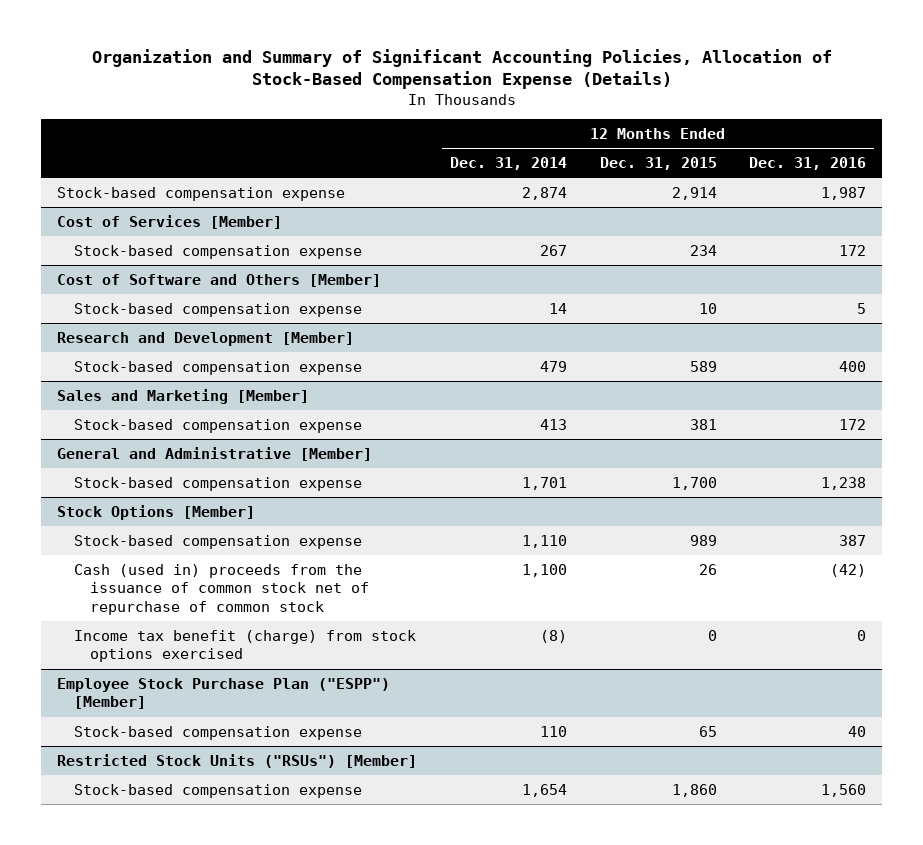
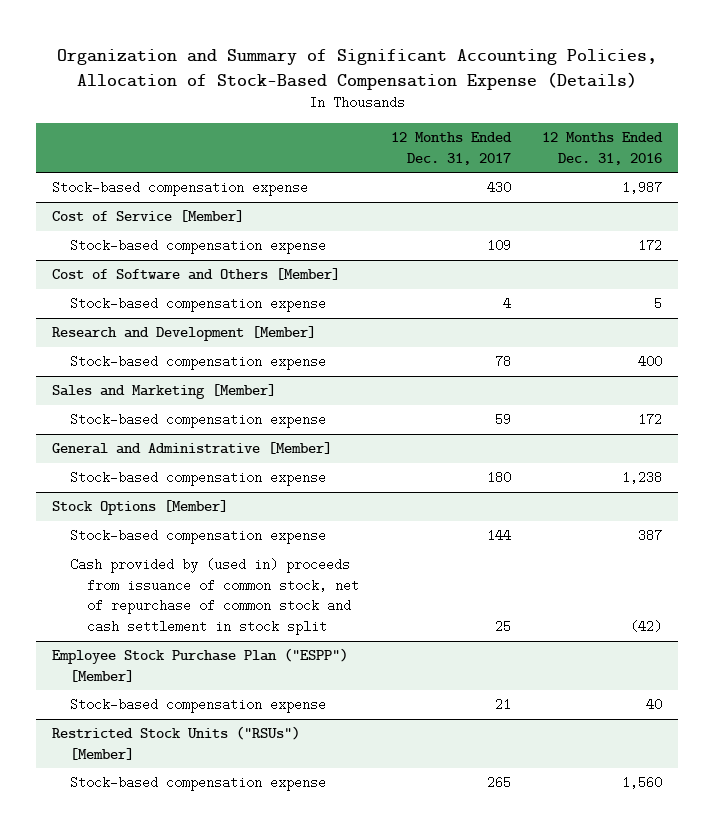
[449,156,567,170] Dec. 31, 2014 -> none
[599,156,717,170] Dec. 31, 2015 -> none
none -> [390,132,512,165] 12 Months Ended Dec. 31, 2017
[57,214,283,229] Cost of Services [Member] -> [52,210,245,223] Cost of Service [Member]
[73,629,416,663] Income tax benefit (charge) from stock options exercised -> none
[73,563,370,615] Cash (used in) proceeds from the issuance of common stock net of repurchase of common stock -> [69,558,360,636] Cash provided by (used in) proceeds from issuance of common stock, net of repurchase of common stock and cash settlement in stock split

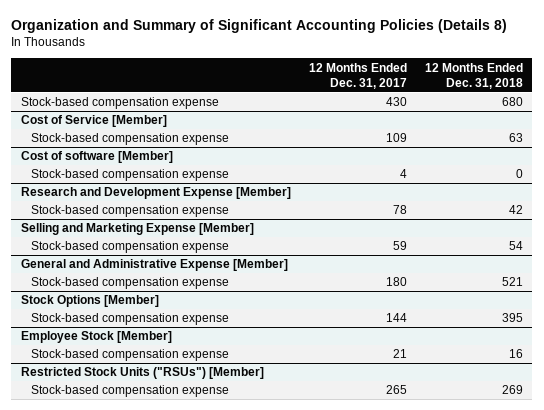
[57,49,658,90] Organization and Summary of Significant Accounting Policies, Allocation of Stock-Based Compensation Expense (Details) -> [11,19,508,34] Organization and Summary of Significant Accounting Policies (Details 8)
[542,132,664,165] 12 Months Ended Dec. 31, 2016 -> none
none -> [425,62,524,89] 12 Months Ended Dec. 31, 2018
[52,268,341,281] Cost of Software and Others [Member] -> [20,151,173,164] Cost of software [Member]
[52,326,317,342] Research and Development [Member] -> [20,187,291,200] Research and Development Expense [Member]
[52,384,277,400] Sales and Marketing [Member] -> [20,223,254,236] Selling and Marketing Expense [Member]
[52,442,333,455] General and Administrative [Member] -> [20,259,288,272] General and Administrative Expense [Member]
[69,558,360,636] Cash provided by (used in) proceeds from issuance of common stock, net of repurchase of common stock and cash settlement in stock split -> none
[52,648,349,682] Employee Stock Purchase Plan ("ESPP") [Member] -> [20,331,172,344] Employee Stock [Member]

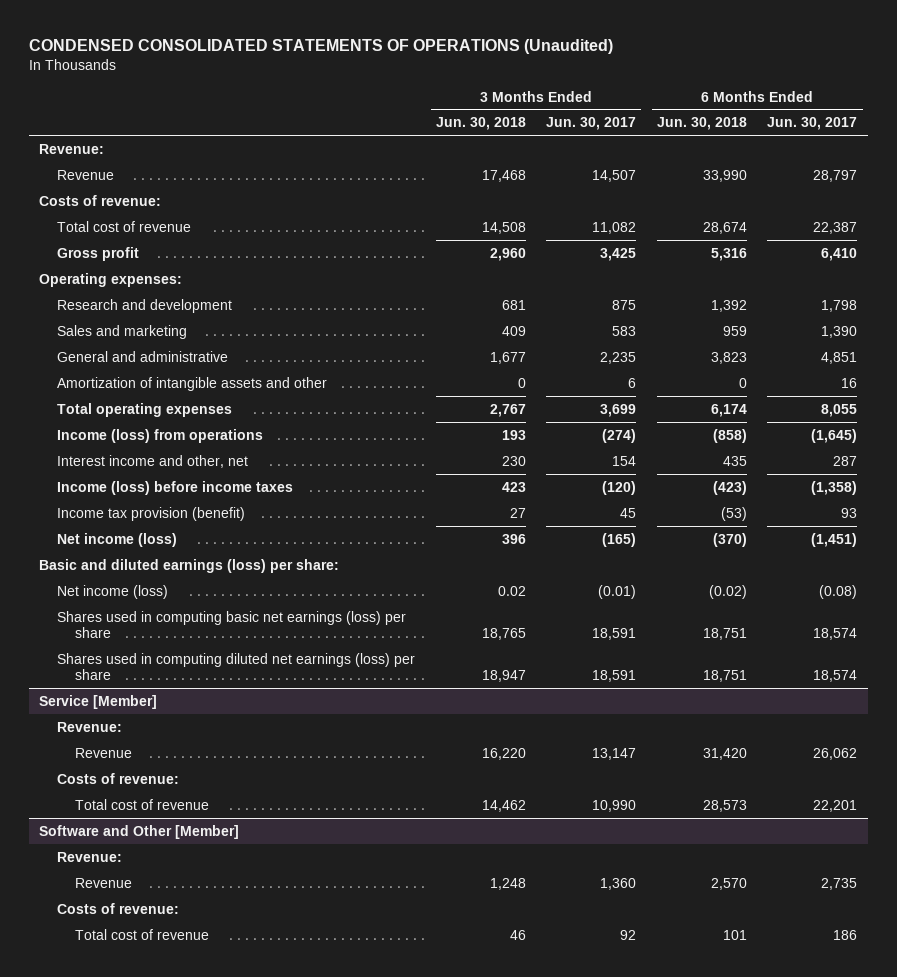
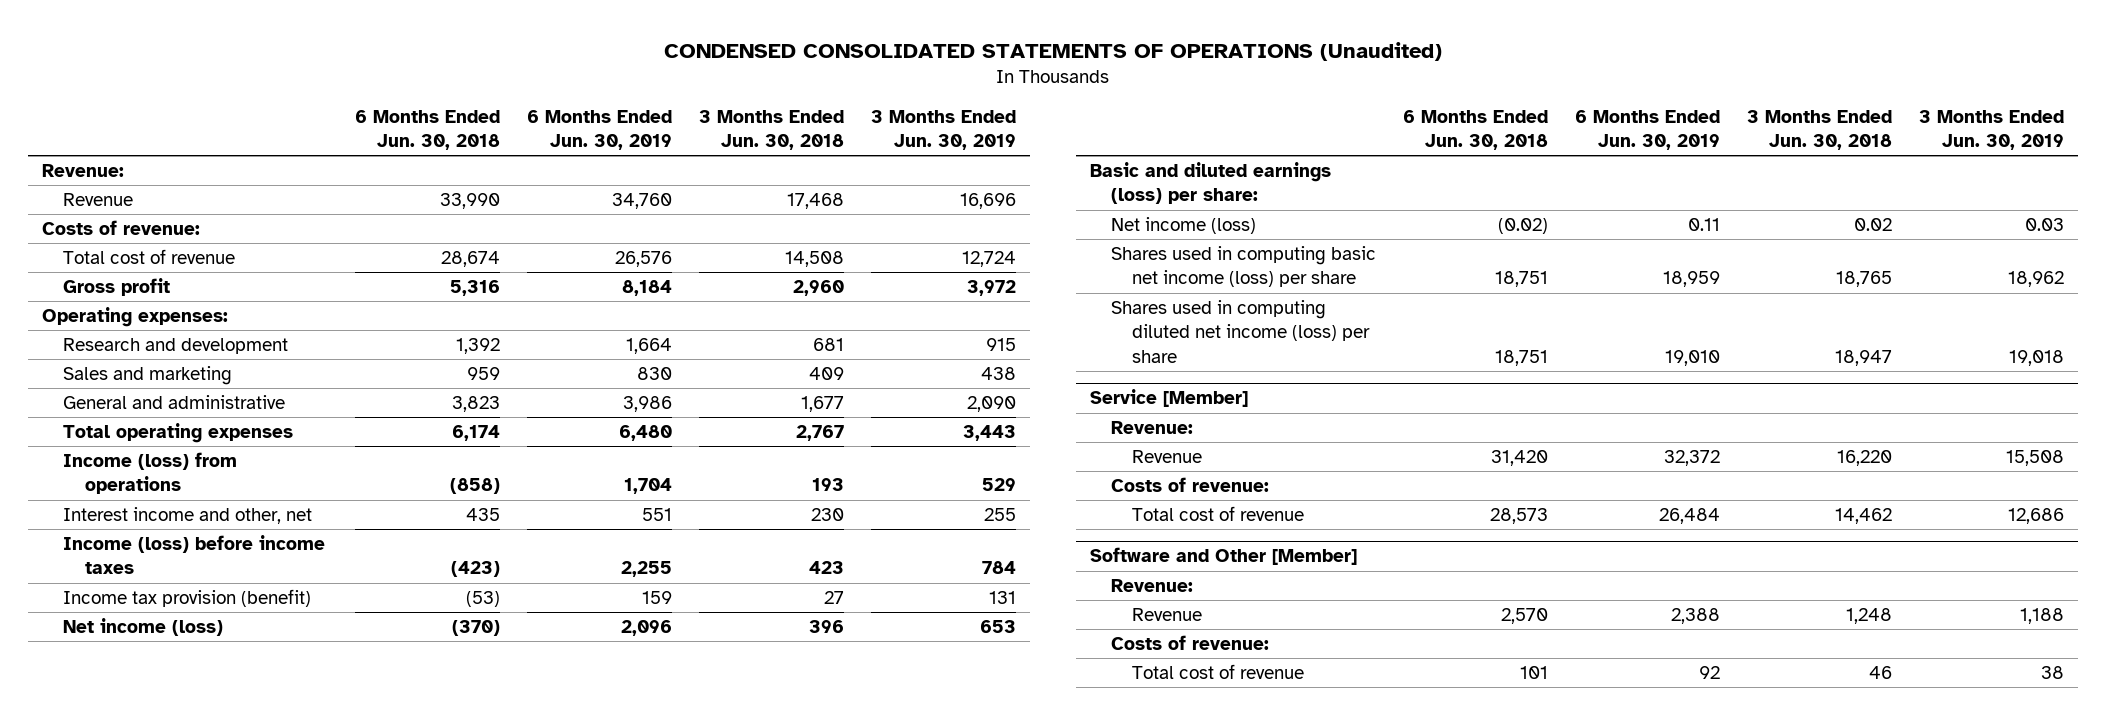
[546,117,637,131] Jun. 30, 2017 -> none
[767,117,858,131] Jun. 30, 2017 -> none
none -> [527,109,673,150] 6 Months Ended Jun. 30, 2019
none -> [871,109,1017,150] 3 Months Ended Jun. 30, 2019
[57,376,328,391] Amortization of intangible assets and other -> none
[57,610,407,638] Shares used in computing basic net earnings (loss) per share -> [1111,246,1377,288] Shares used in computing basic net income (loss) per share
[57,652,416,680] Shares used in computing diluted net earnings (loss) per share -> [1111,300,1371,363] Shares used in computing diluted net income (loss) per share

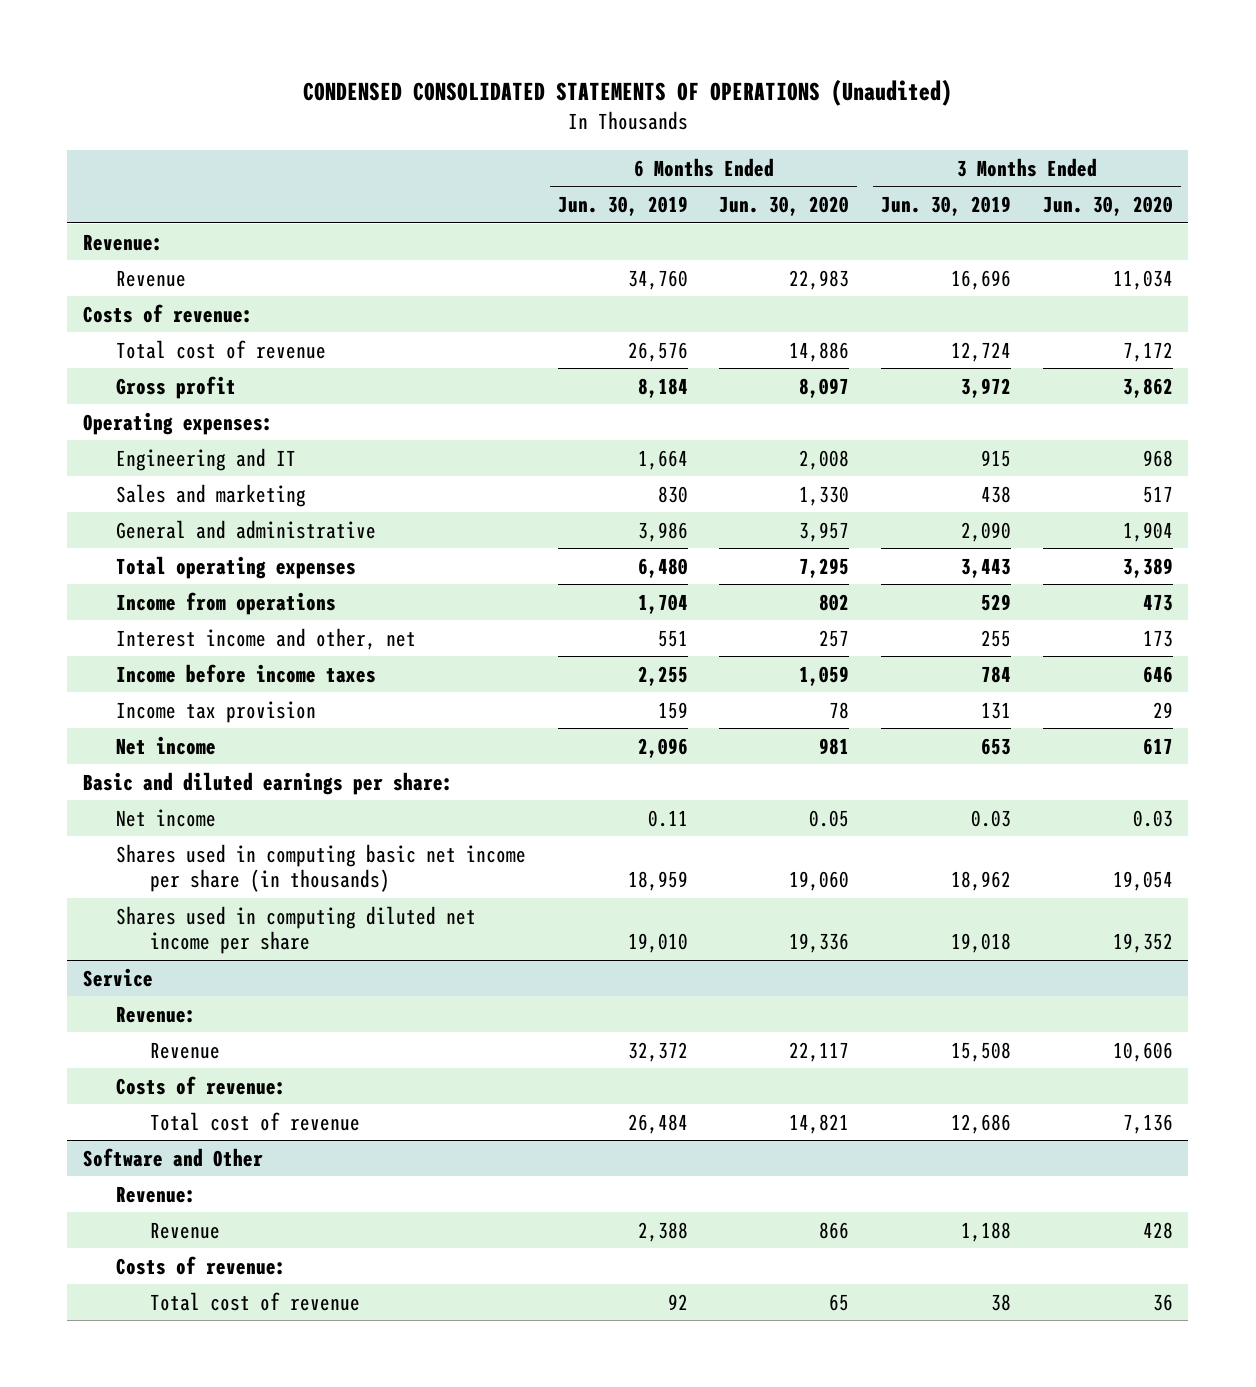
[355,109,501,150] 6 Months Ended Jun. 30, 2018 -> none
[699,109,845,150] 3 Months Ended Jun. 30, 2018 -> none
none -> [719,196,850,217] Jun. 30, 2020
none -> [1042,196,1173,217] Jun. 30, 2020
[63,338,289,355] Research and development -> [116,447,297,471] Engineering and IT
[63,452,238,495] Income (loss) from operations -> [116,591,337,615] Income from operations
[63,535,326,575] Income (loss) before income taxes -> [116,663,377,683] Income before income taxes
[63,589,312,608] Income tax provision (benefit) -> [116,700,317,723] Income tax provision
[63,618,224,637] Net income (loss) -> [116,735,217,755] Net income
[1089,162,1331,205] Basic and diluted earnings (loss) per share: -> [82,771,453,795] Basic and diluted earnings per share:
[1111,217,1257,235] Net income (loss) -> [116,808,217,827] Net income
[1111,246,1377,288] Shares used in computing basic net income (loss) per share -> [116,843,527,892] Shares used in computing basic net income per share (in thousands)
[1111,300,1371,363] Shares used in computing diluted net income (loss) per share -> [116,905,477,954] Shares used in computing diluted net income per share
[1089,389,1248,408] Service [Member] -> [82,967,153,987] Service
[1089,547,1357,566] Software and Other [Member] -> [82,1147,263,1167] Software and Other

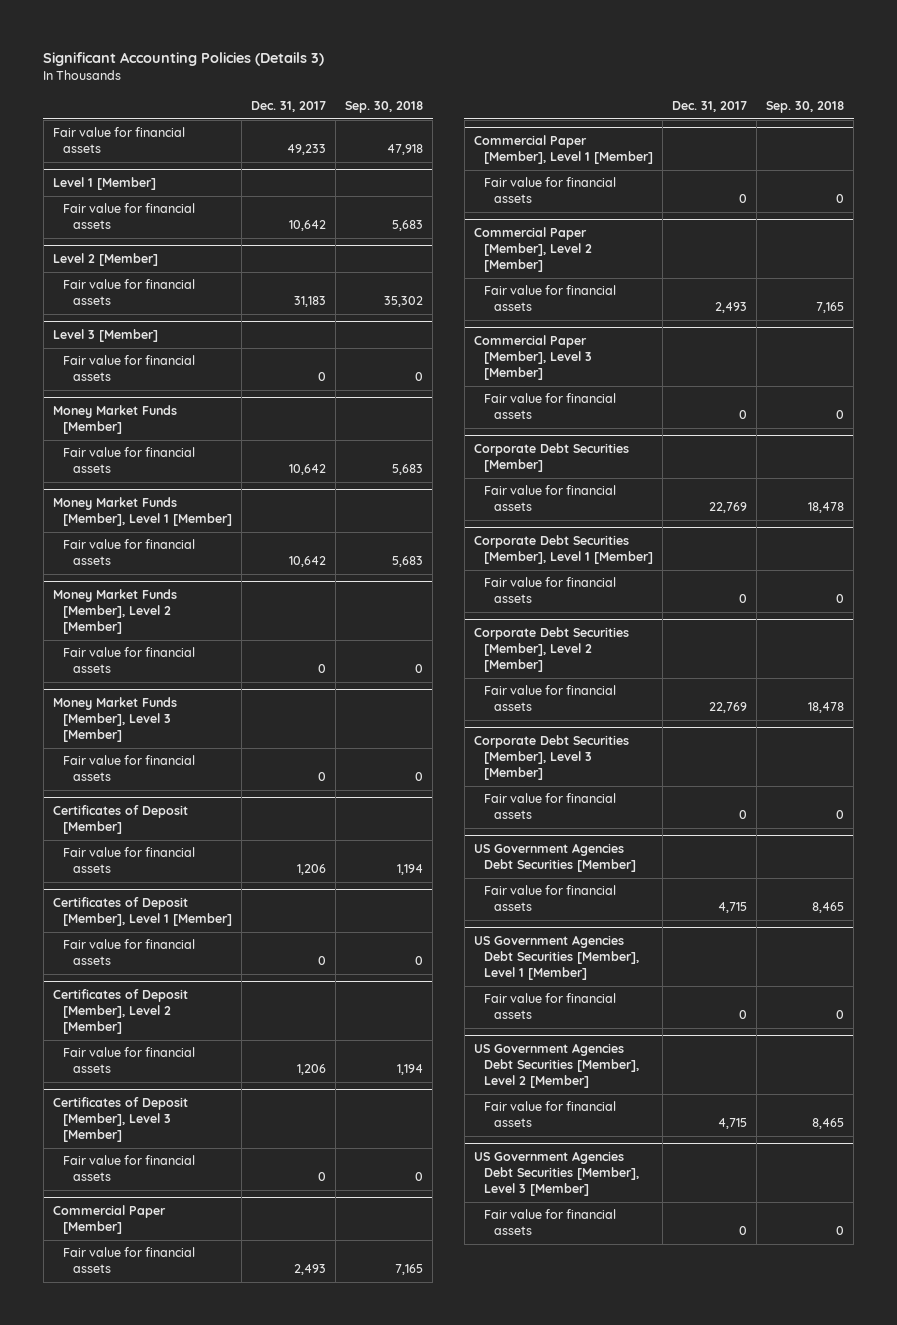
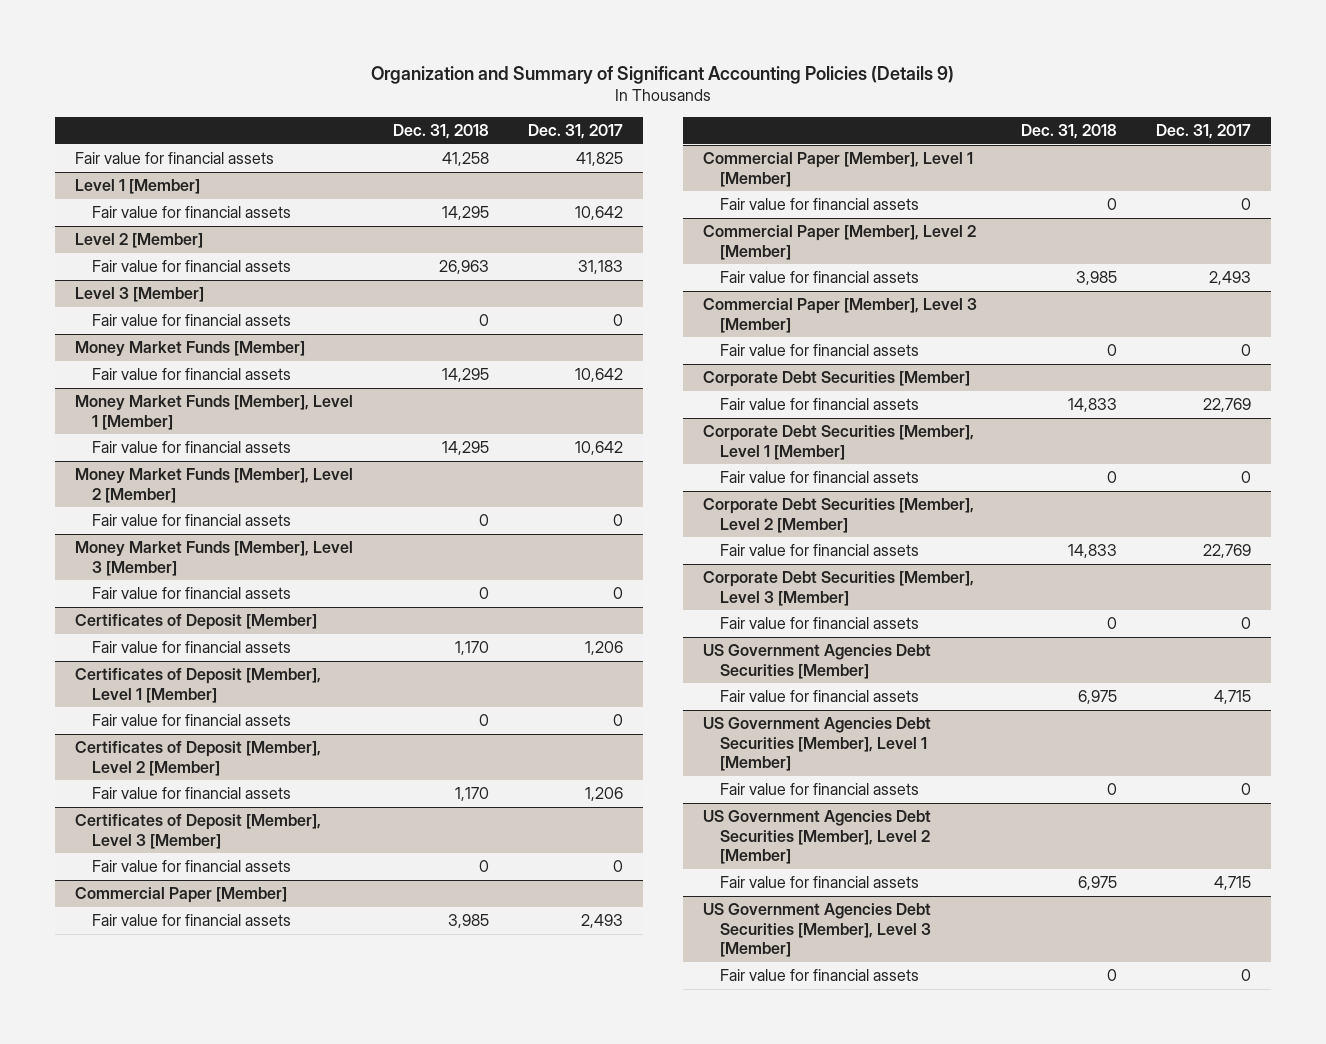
[43,52,325,67] Significant Accounting Policies (Details 3) -> [371,65,955,84] Organization and Summary of Significant Accounting Policies (Details 9)
[345,101,424,114] Sep. 30, 2018 -> none
none -> [392,124,489,140] Dec. 31, 2018
[287,144,327,156] 49,233 -> [576,152,624,167] 41,825

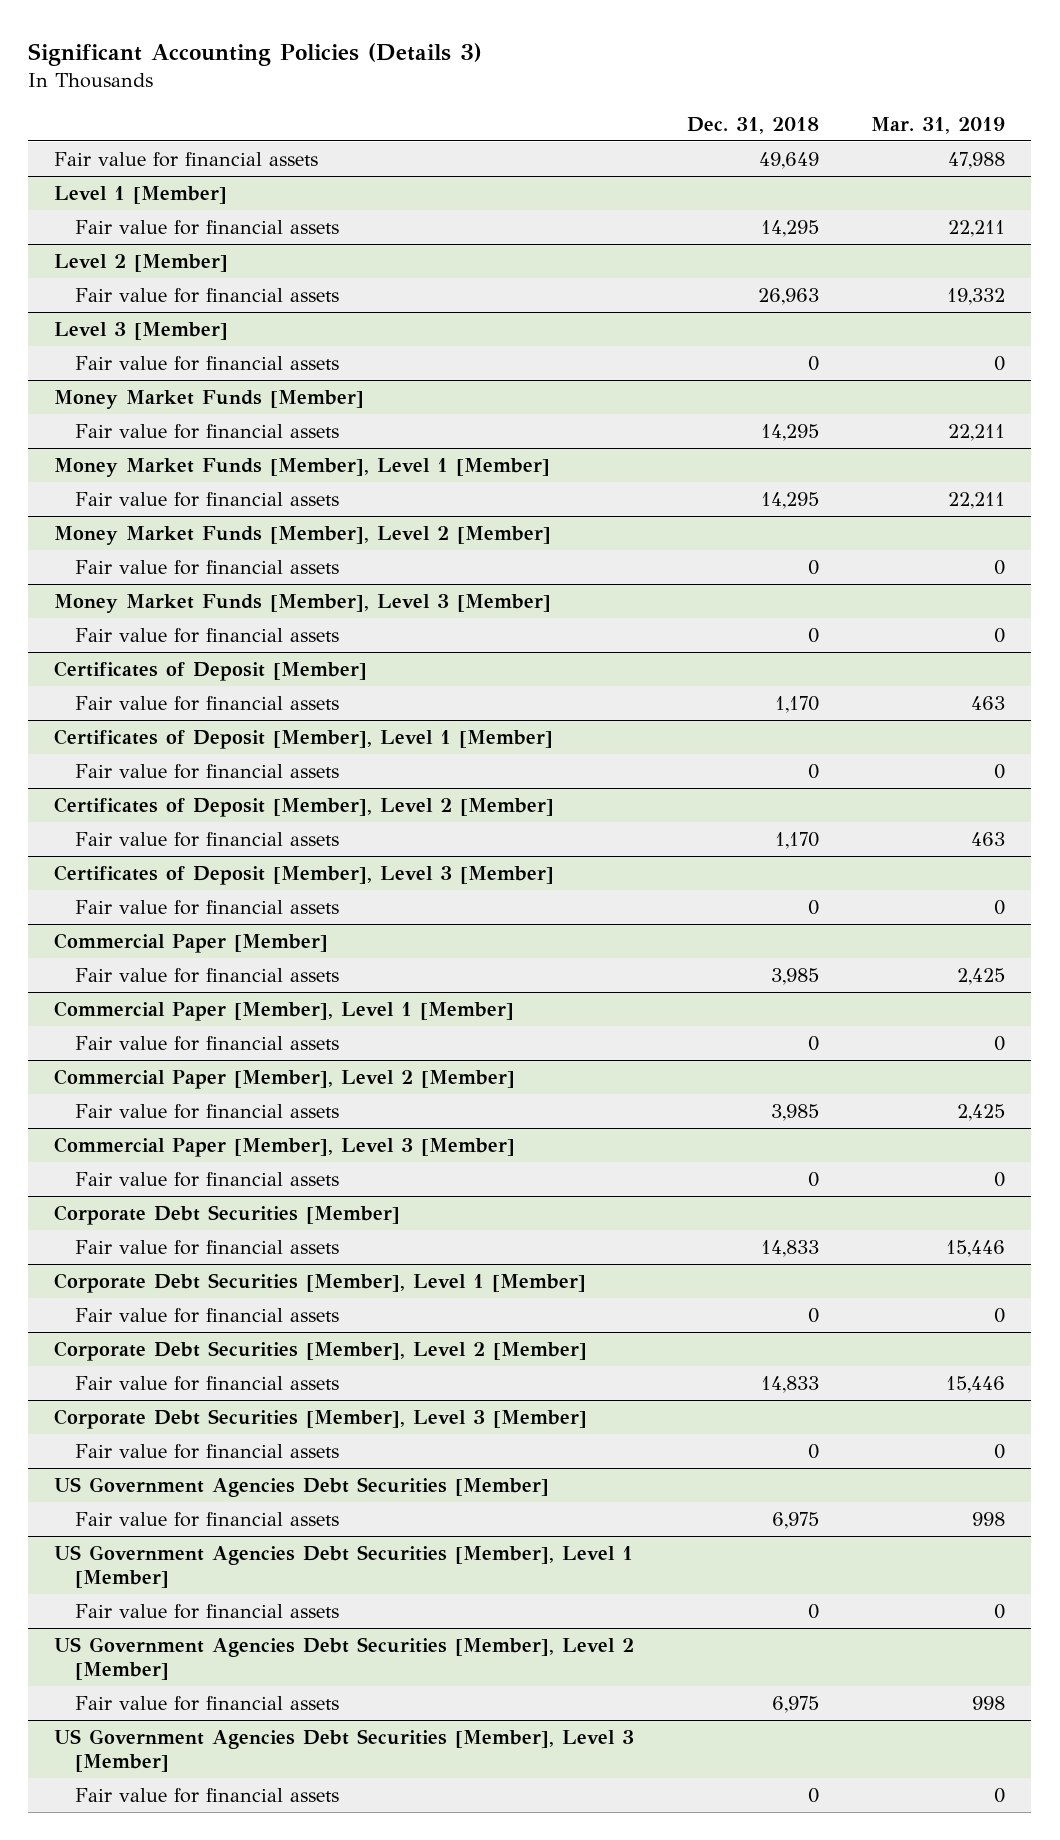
[371,65,955,84] Organization and Summary of Significant Accounting Policies (Details 9) -> [28,42,483,66] Significant Accounting Policies (Details 3)
[528,124,624,140] Dec. 31, 2017 -> none
none -> [871,116,1006,134] Mar. 31, 2019
[441,152,489,167] 41,258 -> [758,151,819,169] 49,649

